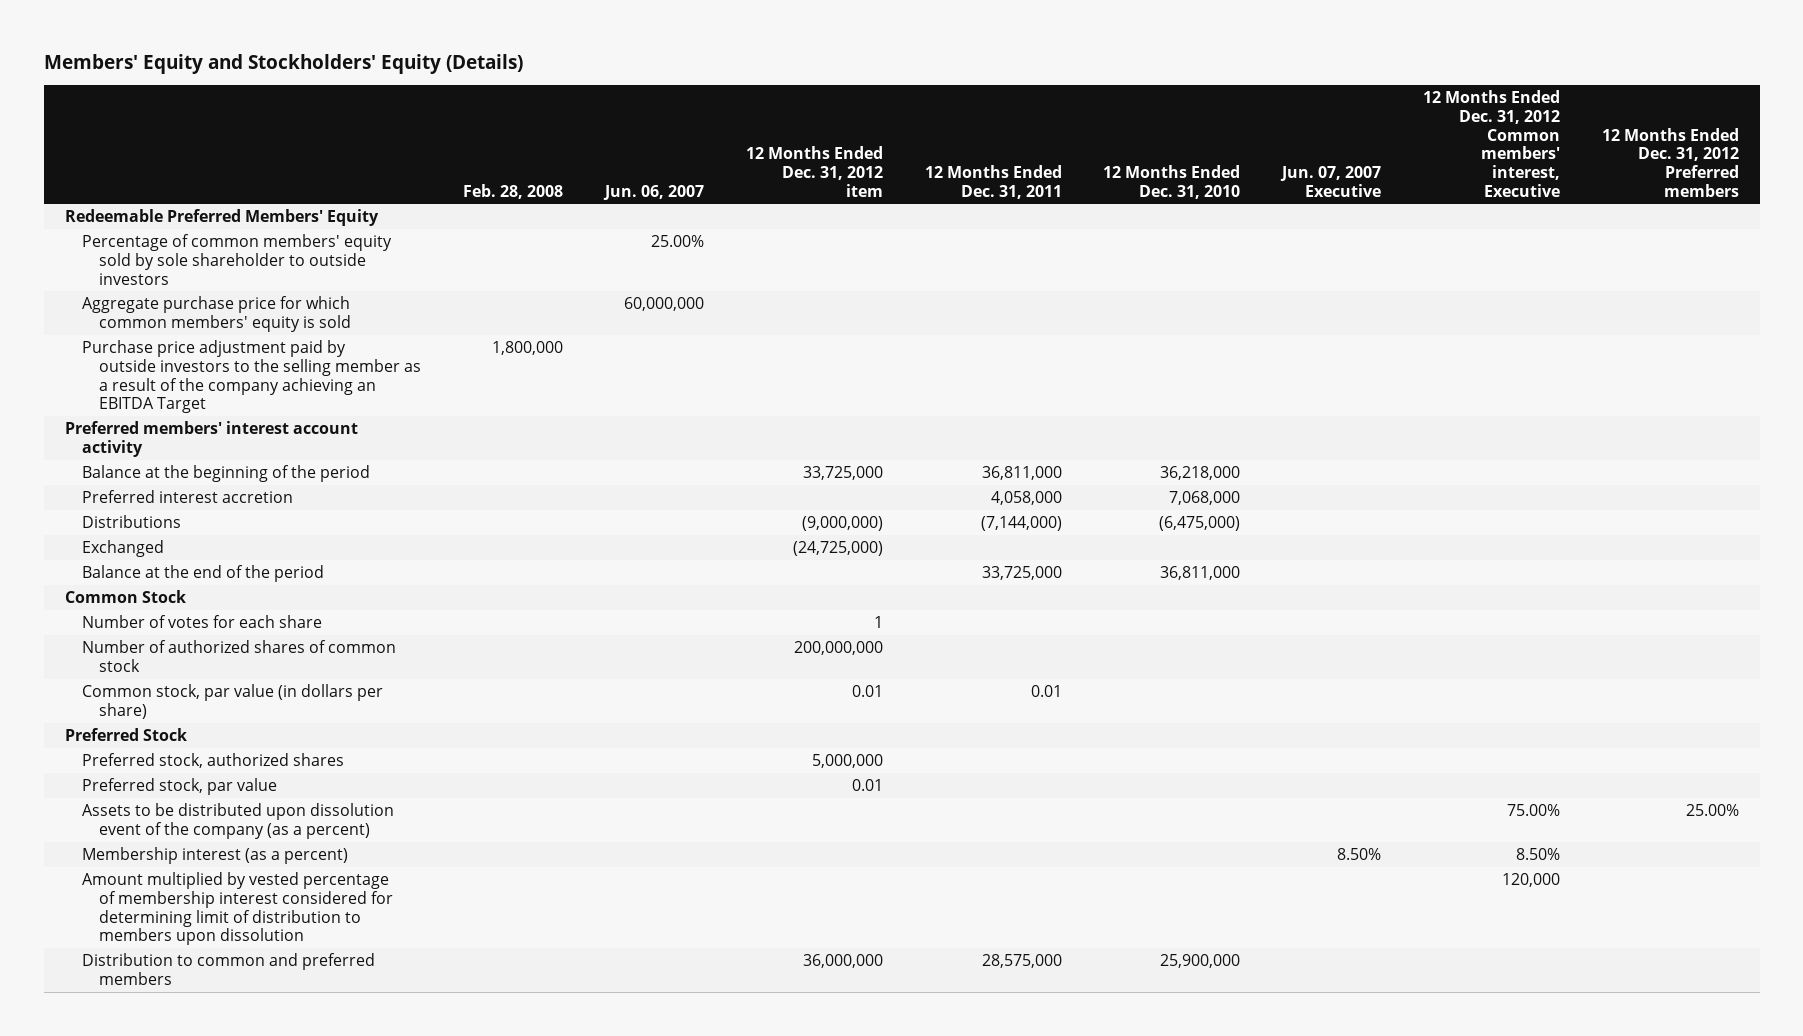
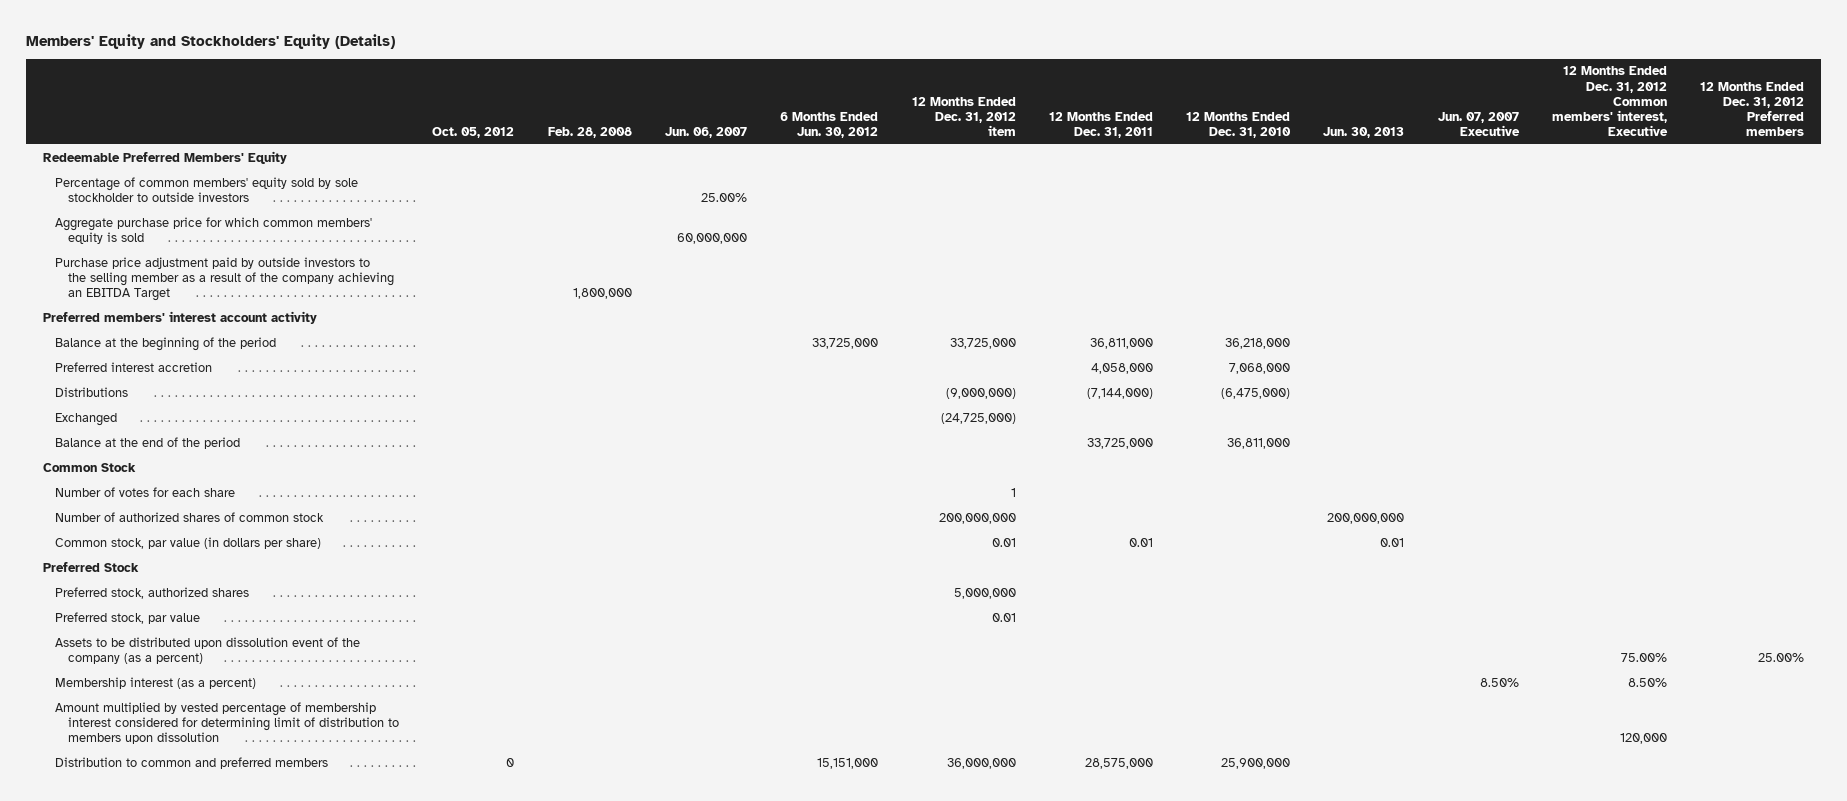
none -> [432,126,515,138] Oct. 05, 2012
none -> [780,111,879,138] 6 Months Ended Jun. 30, 2012
none -> [1323,126,1405,138] Jun. 30, 2013
[82,234,393,285] Percentage of common members' equity sold by sole shareholder to outside investors -> [55,176,359,202] Percentage of common members' equity sold by sole stockholder to outside investors

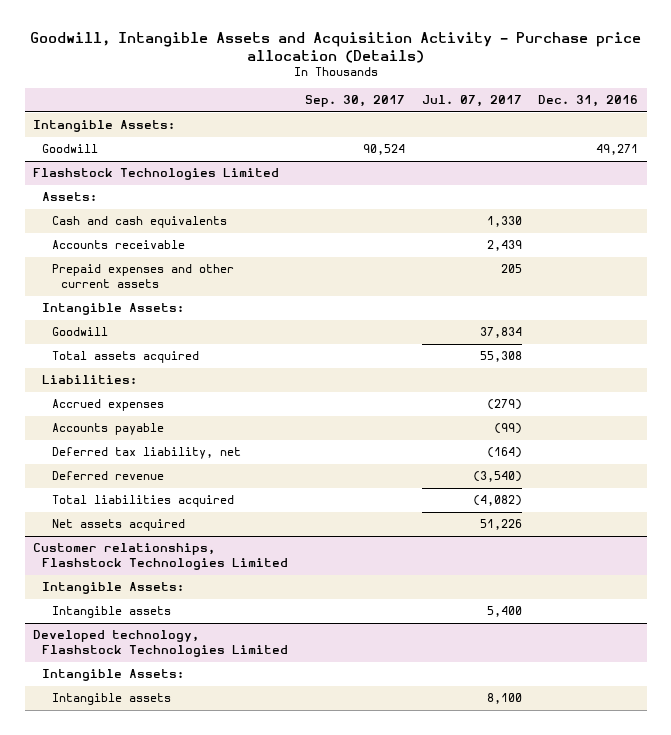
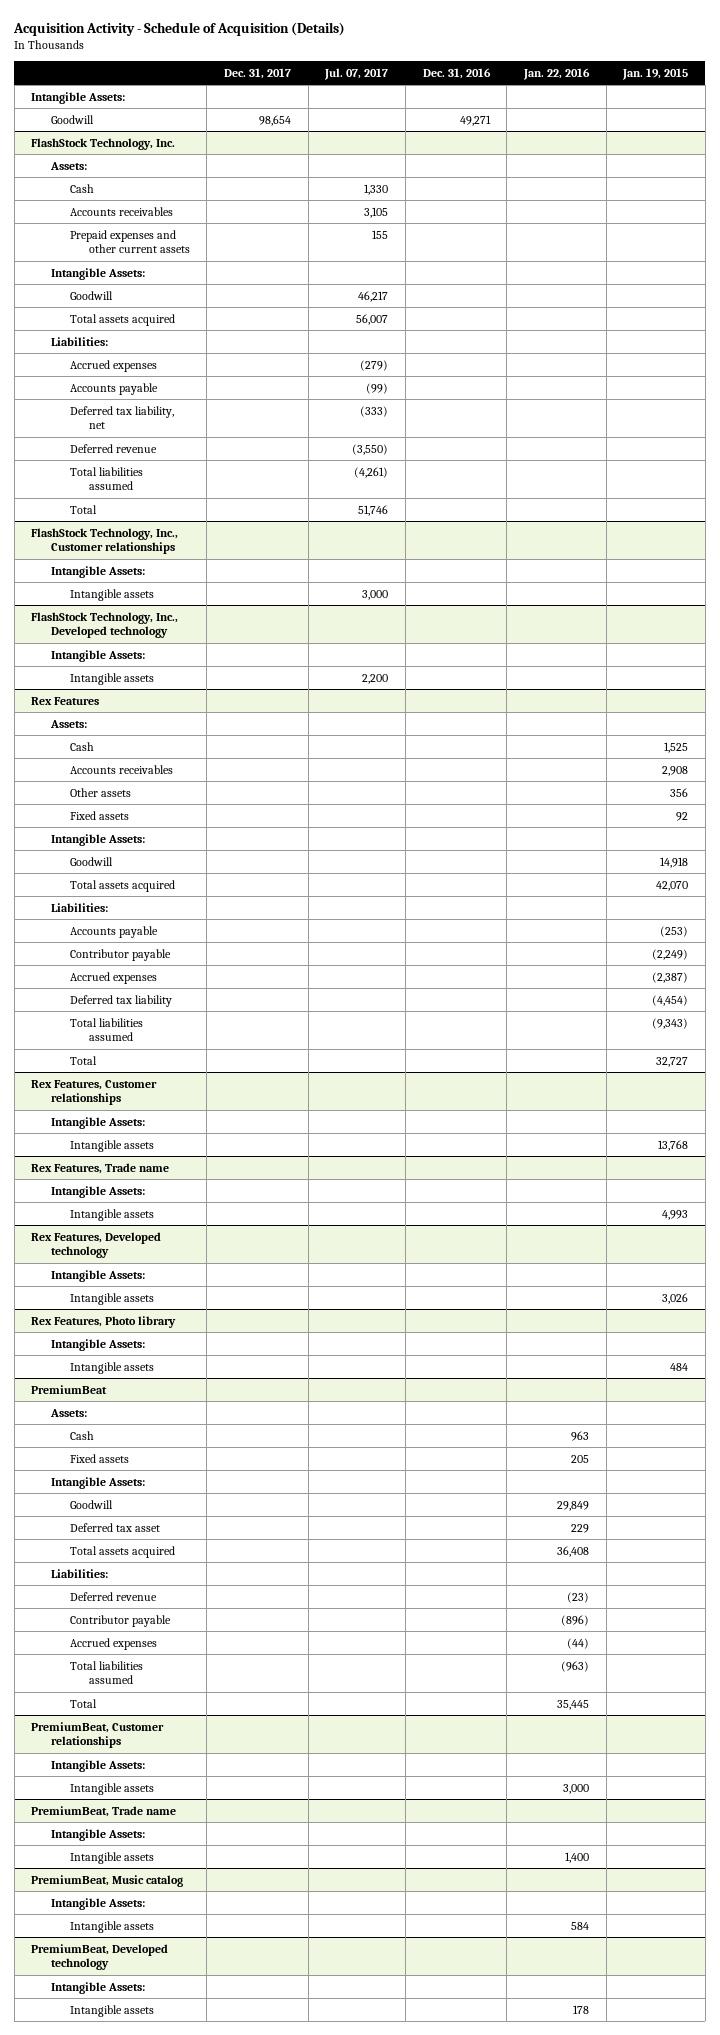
[29,31,641,63] Goodwill, Intangible Assets and Acquisition Activity - Purchase price allocation (Details) -> [13,21,346,36] Acquisition Activity - Schedule of Acquisition (Details)
[304,95,405,108] Sep. 30, 2017 -> none
none -> [223,67,291,79] Dec. 31, 2017
none -> [522,67,590,80] Jan. 22, 2016
none -> [622,67,689,80] Jan. 19, 2015
[33,168,280,181] Flashstock Technologies Limited -> [31,137,176,150] FlashStock Technology, Inc.
[51,216,227,229] Cash and cash equivalents -> [69,183,94,193] Cash
[51,240,185,250] Accounts receivable -> [69,206,173,216] Accounts receivables
[486,240,522,252] 2,439 -> [364,206,389,218] 3,105
[500,264,522,274] 205 -> [372,229,389,239] 155
[479,327,522,339] 37,834 -> [358,290,389,302] 46,217
[479,351,522,363] 55,308 -> [356,313,389,325] 56,007
[51,519,185,532] Net assets acquired -> none
[33,543,289,571] Customer relationships, Flashstock Technologies Limited -> none
[42,582,185,595] Intangible Assets: -> none
[51,606,171,619] Intangible assets -> none
[486,447,522,459] (164) -> [360,405,389,417] (333)
[472,471,522,483] (3,540) -> [352,443,389,455] (3,550)
[51,495,234,508] Total liabilities acquired -> [69,466,143,491] Total liabilities assumed
[472,495,522,507] (4,082) -> [354,466,389,478] (4,261)
none -> [69,504,97,514] Total
none -> [31,527,179,555] FlashStock Technology, Inc., Customer relationships
none -> [50,565,145,578] Intangible Assets:
none -> [69,588,154,601] Intangible assets
[33,630,289,658] Developed technology, Flashstock Technologies Limited -> [31,611,179,639] FlashStock Technology, Inc., Developed technology
[486,693,522,705] 8,100 -> [362,673,389,684] 2,200
none -> [31,696,100,705] Rex Features
none -> [49,719,87,728] Assets:
none -> [69,741,94,751] Cash
none -> [69,764,173,774] Accounts receivables
none -> [69,787,131,797] Other assets
none -> [69,810,129,820] Fixed assets
none -> [50,833,145,846] Intangible Assets:
none -> [69,856,113,866] Goodwill
none -> [69,879,175,892] Total assets acquired
none -> [50,902,108,912] Liabilities:
none -> [69,925,158,938] Accounts payable
none -> [69,948,171,961] Contributor payable
none -> [69,971,157,984] Accrued expenses
none -> [69,994,172,1007] Deferred tax liability
none -> [69,1017,143,1042] Total liabilities assumed
none -> [69,1055,97,1065] Total
none -> [31,1079,158,1106] Rex Features, Customer relationships
none -> [50,1116,145,1129] Intangible Assets:
none -> [69,1139,154,1152] Intangible assets
none -> [31,1162,170,1174] Rex Features, Trade name
none -> [50,1185,145,1198] Intangible Assets:
none -> [69,1208,154,1221] Intangible assets
none -> [31,1231,162,1259] Rex Features, Developed technology
none -> [50,1269,145,1282] Intangible Assets:
none -> [69,1292,154,1305] Intangible assets
none -> [31,1315,177,1328] Rex Features, Photo library
none -> [50,1338,145,1351] Intangible Assets:
none -> [69,1361,154,1374] Intangible assets
none -> [31,1384,108,1394] PremiumBeat
none -> [49,1408,87,1417] Assets:
none -> [69,1430,94,1440] Cash
none -> [69,1453,129,1463] Fixed assets
none -> [50,1476,145,1489] Intangible Assets:
none -> [69,1499,113,1509] Goodwill
none -> [69,1522,160,1532] Deferred tax asset
none -> [69,1545,175,1558] Total assets acquired
none -> [50,1568,108,1578] Liabilities:
none -> [69,1591,157,1601] Deferred revenue
none -> [69,1614,171,1627] Contributor payable
none -> [69,1637,157,1650] Accrued expenses
none -> [69,1660,143,1685] Total liabilities assumed
none -> [69,1698,97,1708] Total
none -> [31,1721,165,1749] PremiumBeat, Customer relationships
none -> [50,1759,145,1772] Intangible Assets:
none -> [69,1782,154,1795] Intangible assets
none -> [31,1805,177,1817] PremiumBeat, Trade name
none -> [50,1828,145,1841] Intangible Assets:
none -> [69,1851,154,1864] Intangible assets
none -> [31,1874,184,1887] PremiumBeat, Music catalog
none -> [50,1897,145,1910] Intangible Assets:
none -> [69,1920,154,1933] Intangible assets
none -> [31,1943,169,1971] PremiumBeat, Developed technology
none -> [50,1981,145,1994] Intangible Assets:
none -> [69,2004,154,2017] Intangible assets

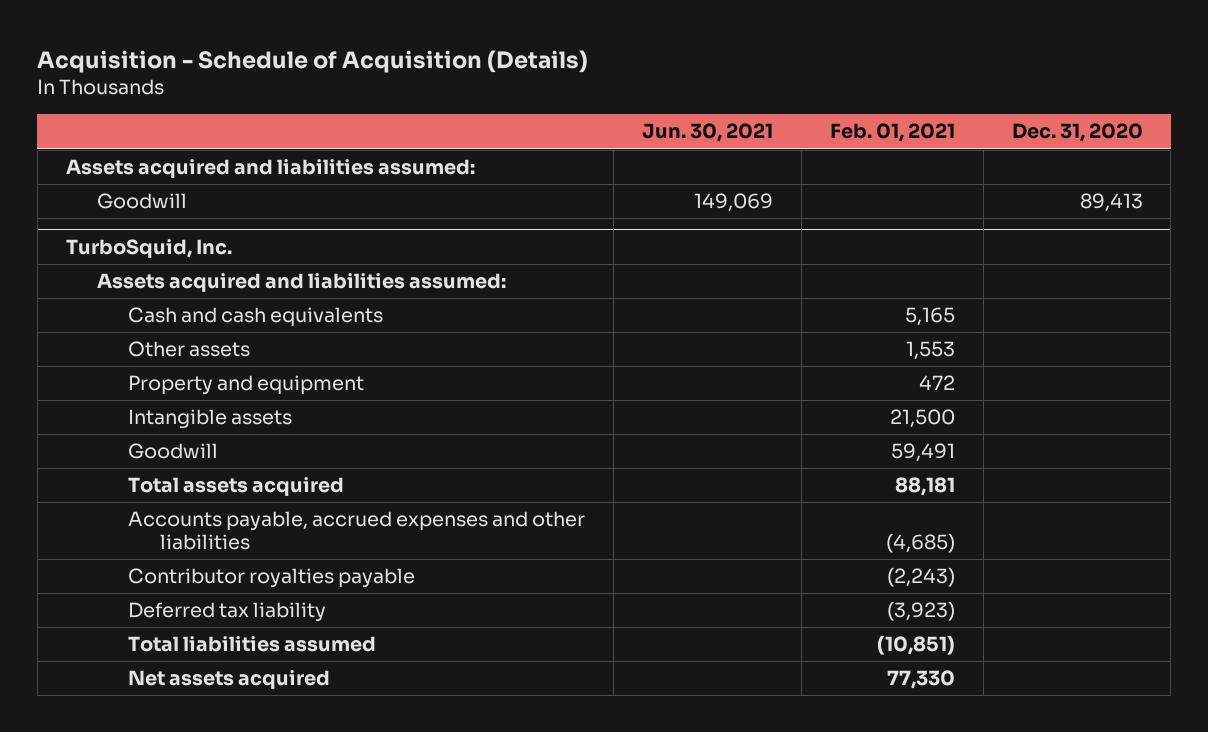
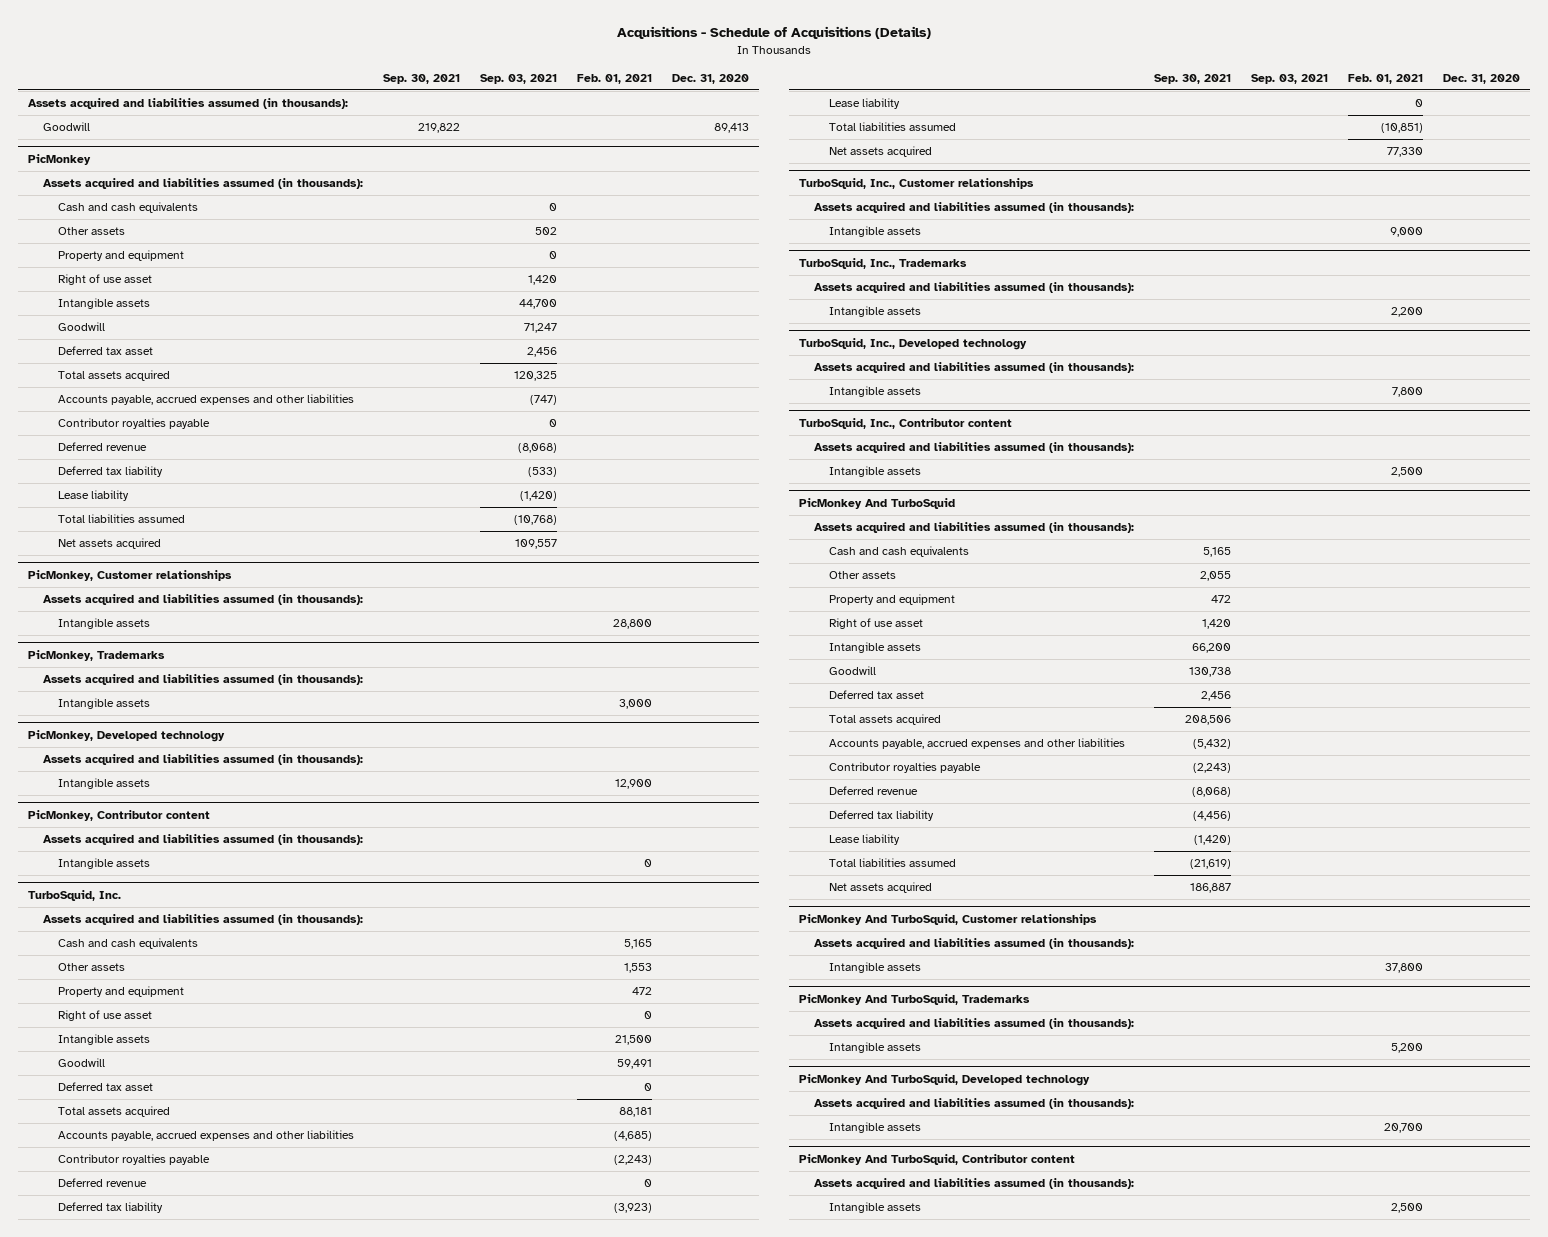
[37,49,589,73] Acquisition - Schedule of Acquisition (Details) -> [616,26,931,40] Acquisitions - Schedule of Acquisitions (Details)
[642,123,774,143] Jun. 30, 2021 -> none
none -> [382,73,460,84] Sep. 30, 2021
none -> [479,73,557,84] Sep. 03, 2021
[65,159,475,179] Assets acquired and liabilities assumed: -> [28,98,349,110] Assets acquired and liabilities assumed (in thousands):
none -> [28,153,92,165] PicMonkey
none -> [43,178,364,190] Assets acquired and liabilities assumed (in thousands):
none -> [57,202,198,214] Cash and cash equivalents
none -> [57,227,125,236] Other assets
none -> [57,250,184,262] Property and equipment
none -> [57,274,152,286] Right of use asset
none -> [57,298,150,310] Intangible assets
none -> [57,322,105,332] Goodwill
none -> [57,346,153,356] Deferred tax asset
none -> [57,370,170,382] Total assets acquired
none -> [57,394,354,406] Accounts payable, accrued expenses and other liabilities
none -> [57,418,210,430] Contributor royalties payable
none -> [57,442,147,452] Deferred revenue
none -> [57,466,163,478] Deferred tax liability
none -> [57,490,129,502] Lease liability
none -> [57,514,185,524] Total liabilities assumed
none -> [57,538,161,550] Net assets acquired
none -> [28,569,233,581] PicMonkey, Customer relationships
none -> [43,594,364,606] Assets acquired and liabilities assumed (in thousands):
none -> [57,618,150,630] Intangible assets
none -> [28,649,166,661] PicMonkey, Trademarks
none -> [43,674,364,686] Assets acquired and liabilities assumed (in thousands):
none -> [57,698,150,710] Intangible assets
none -> [28,729,226,742] PicMonkey, Developed technology
none -> [43,754,364,766] Assets acquired and liabilities assumed (in thousands):
none -> [57,778,150,790] Intangible assets
none -> [28,809,211,821] PicMonkey, Contributor content
none -> [43,834,364,846] Assets acquired and liabilities assumed (in thousands):
none -> [57,858,150,870] Intangible assets
[97,273,507,293] Assets acquired and liabilities assumed: -> [43,914,364,926] Assets acquired and liabilities assumed (in thousands):
none -> [57,1010,152,1022] Right of use asset
none -> [57,1082,153,1092] Deferred tax asset
none -> [57,1178,147,1188] Deferred revenue
none -> [828,98,900,110] Lease liability
none -> [799,177,1035,189] TurboSquid, Inc., Customer relationships
none -> [813,202,1134,214] Assets acquired and liabilities assumed (in thousands):
none -> [828,226,921,238] Intangible assets
none -> [799,257,968,269] TurboSquid, Inc., Trademarks
none -> [813,282,1134,294] Assets acquired and liabilities assumed (in thousands):
none -> [828,306,921,318] Intangible assets
none -> [799,337,1028,350] TurboSquid, Inc., Developed technology
none -> [813,362,1134,374] Assets acquired and liabilities assumed (in thousands):
none -> [828,386,921,398] Intangible assets
none -> [799,417,1013,429] TurboSquid, Inc., Contributor content
none -> [813,442,1134,454] Assets acquired and liabilities assumed (in thousands):
none -> [828,466,921,478] Intangible assets
none -> [799,497,956,509] PicMonkey And TurboSquid
none -> [813,522,1134,534] Assets acquired and liabilities assumed (in thousands):
none -> [828,546,969,558] Cash and cash equivalents
none -> [828,571,896,580] Other assets
none -> [828,594,955,606] Property and equipment
none -> [828,618,923,630] Right of use asset
none -> [828,642,921,654] Intangible assets
none -> [828,666,876,676] Goodwill
none -> [828,690,924,700] Deferred tax asset
none -> [828,714,941,726] Total assets acquired
none -> [828,738,1125,750] Accounts payable, accrued expenses and other liabilities
none -> [828,762,981,774] Contributor royalties payable
none -> [828,786,918,796] Deferred revenue
none -> [828,810,934,822] Deferred tax liability
none -> [828,834,900,846] Lease liability
none -> [828,858,956,868] Total liabilities assumed
none -> [828,882,932,894] Net assets acquired
none -> [799,913,1098,925] PicMonkey And TurboSquid, Customer relationships
none -> [813,938,1134,950] Assets acquired and liabilities assumed (in thousands):
none -> [828,962,921,974] Intangible assets
none -> [799,993,1031,1005] PicMonkey And TurboSquid, Trademarks
none -> [813,1018,1134,1030] Assets acquired and liabilities assumed (in thousands):
none -> [828,1042,921,1054] Intangible assets
none -> [799,1073,1091,1086] PicMonkey And TurboSquid, Developed technology
none -> [813,1098,1134,1110] Assets acquired and liabilities assumed (in thousands):
none -> [828,1122,921,1134] Intangible assets
none -> [799,1153,1076,1165] PicMonkey And TurboSquid, Contributor content
none -> [813,1178,1134,1190] Assets acquired and liabilities assumed (in thousands):
none -> [828,1202,921,1214] Intangible assets

